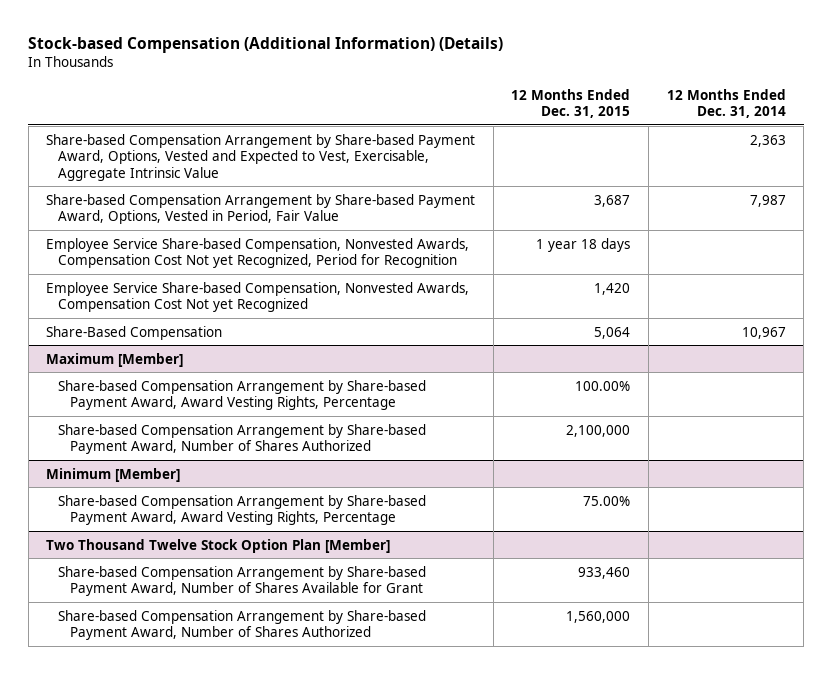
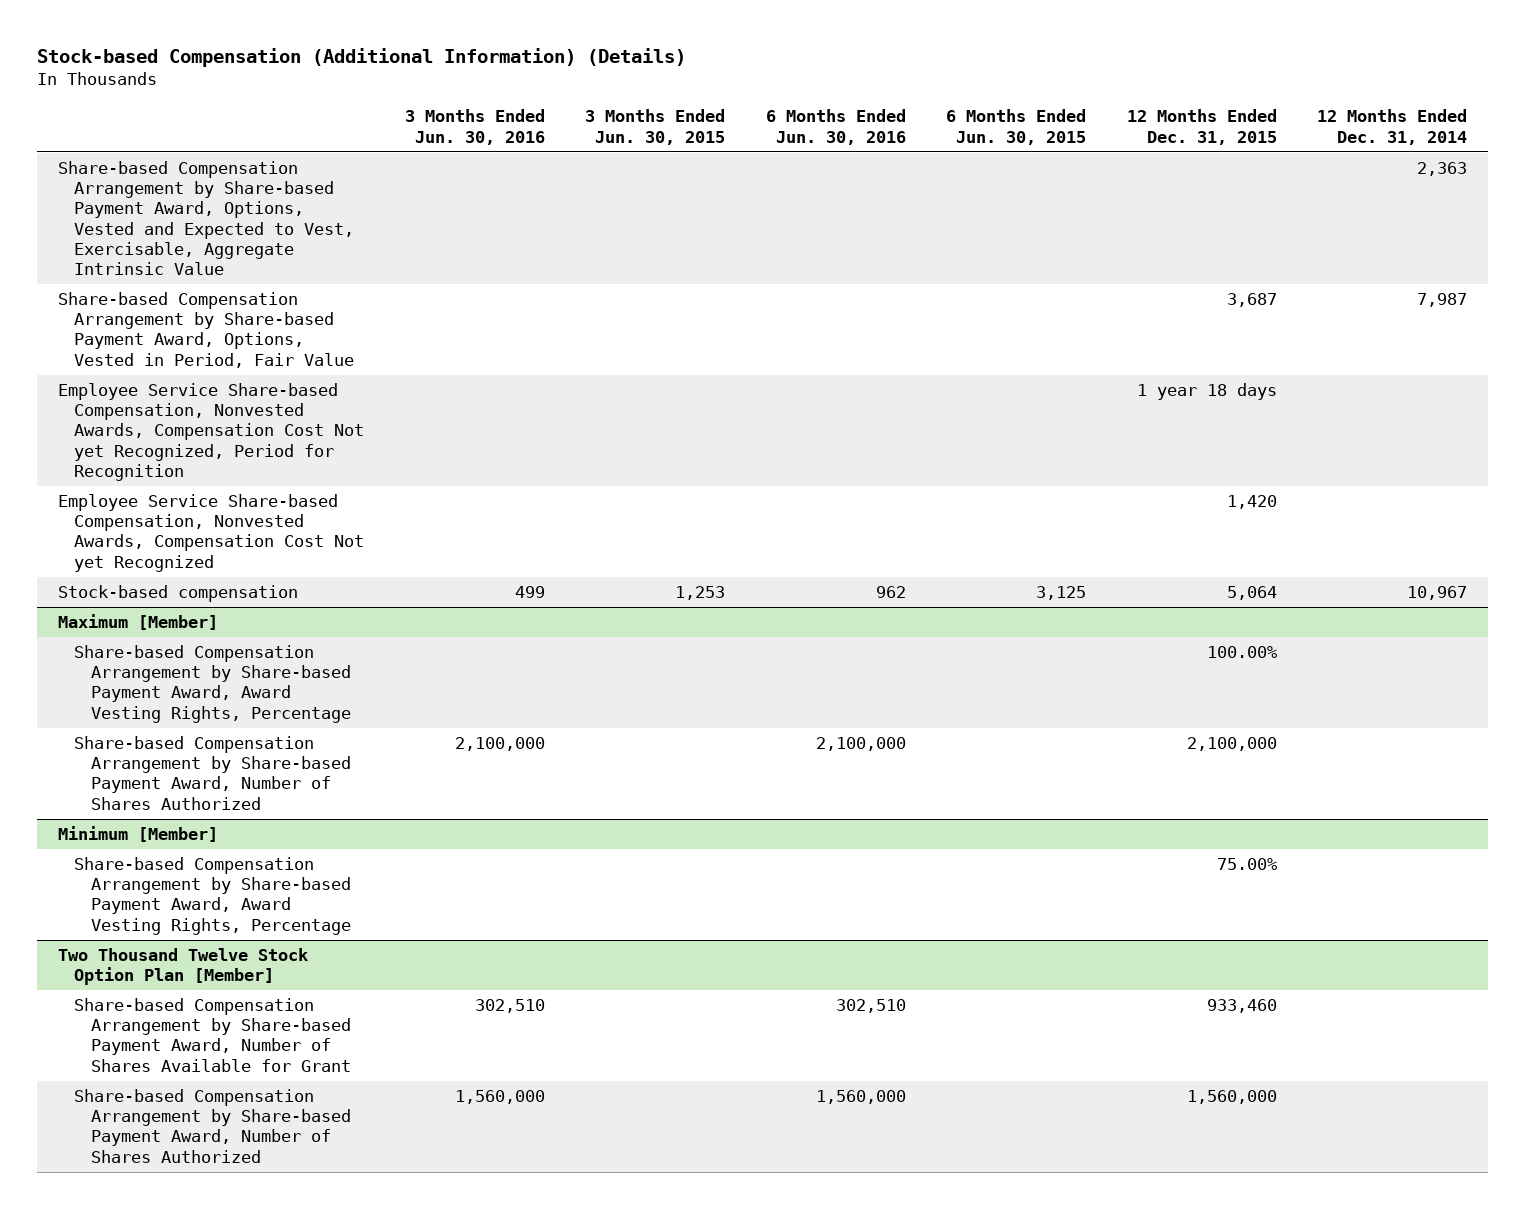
none -> [404,109,545,145] 3 Months Ended Jun. 30, 2016
none -> [585,109,726,145] 3 Months Ended Jun. 30, 2015
none -> [765,109,906,145] 6 Months Ended Jun. 30, 2016
none -> [946,109,1087,145] 6 Months Ended Jun. 30, 2015
[46,325,223,340] Share-Based Compensation -> [57,585,298,603] Stock-based compensation

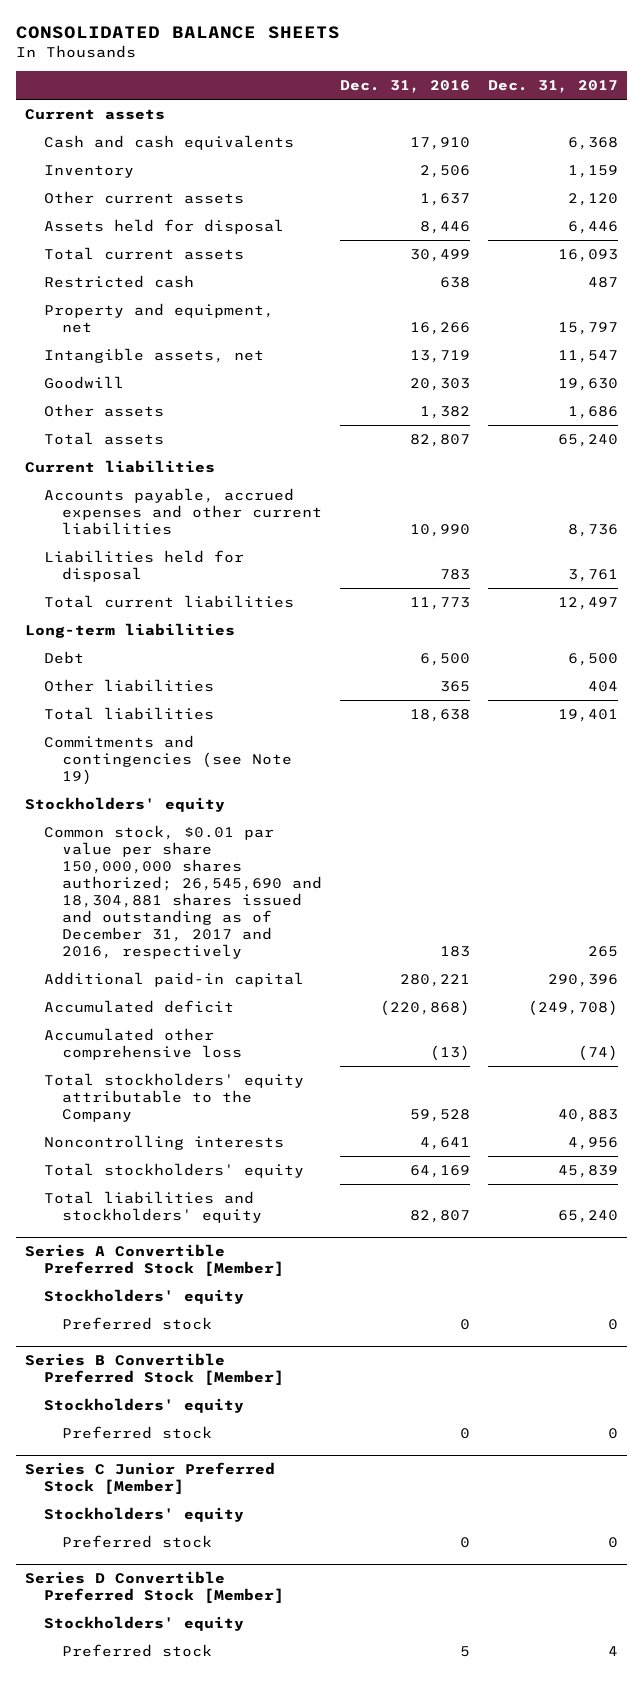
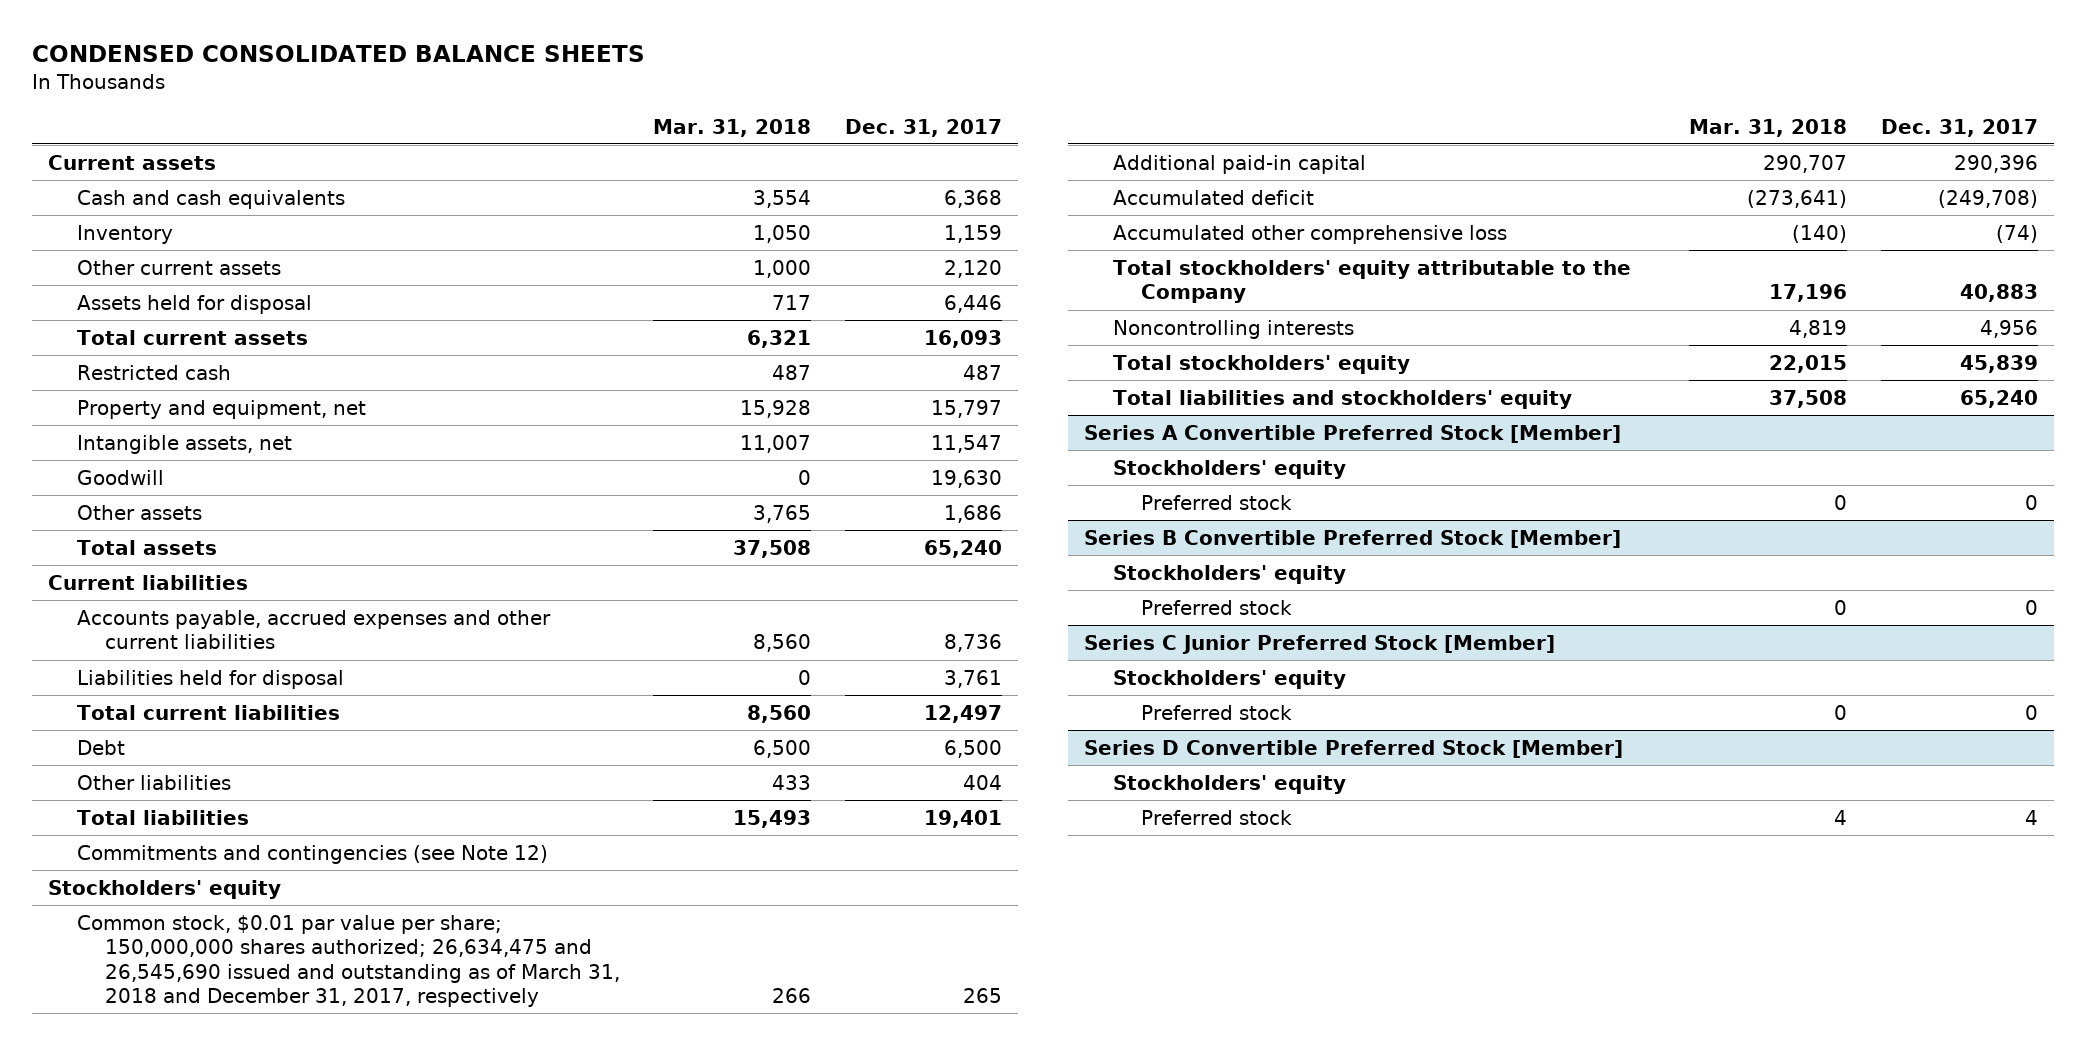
[15,25,340,39] CONSOLIDATED BALANCE SHEETS -> [31,45,645,63] CONDENSED CONSOLIDATED BALANCE SHEETS
[340,80,471,94] Dec. 31, 2016 -> none
none -> [653,118,812,137] Mar. 31, 2018
[24,622,235,638] Long-term liabilities -> none
[43,734,293,785] Commitments and contingencies (see Note 19) -> [76,844,548,864] Commitments and contingencies (see Note 12)
[43,824,323,959] Common stock, $0.01 par value per share 150,000,000 shares authorized; 26,545,690 and 18,304,881 shares issued and outstanding as of December 31, 2017 and 2016, respectively -> [76,914,620,1007] Common stock, $0.01 par value per share; 150,000,000 shares authorized; 26,634,475 and 26,545,690 issued and outstanding as of March 31, 2018 and December 31, 2017, respectively

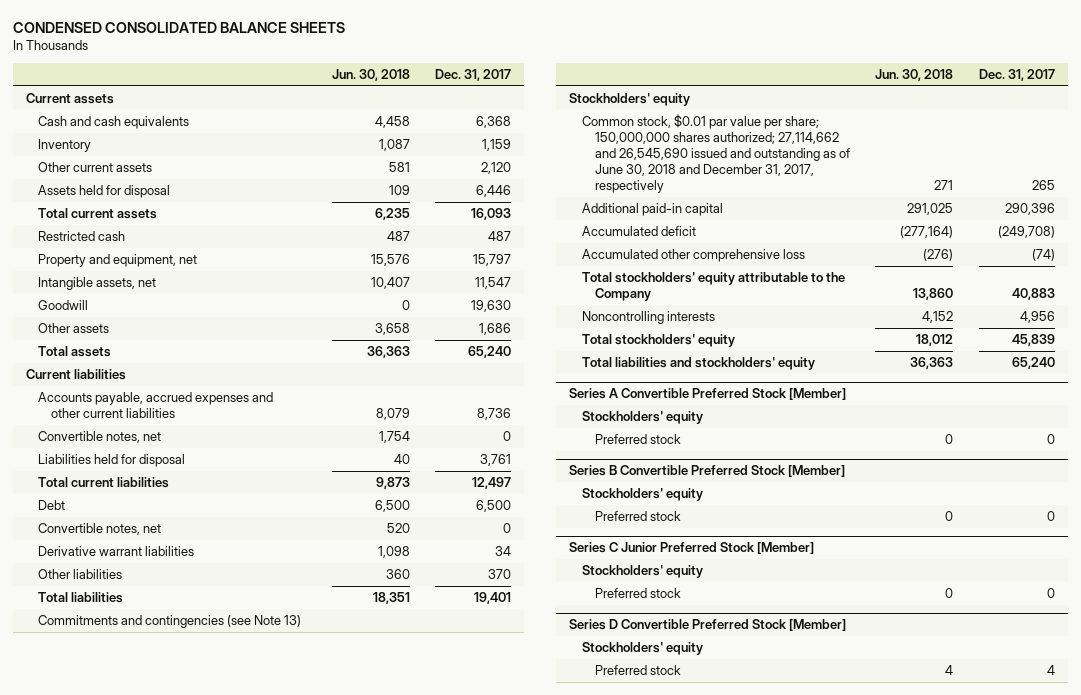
[653,118,812,137] Mar. 31, 2018 -> none
none -> [331,68,410,81] Jun. 30, 2018
none -> [38,431,162,444] Convertible notes, net
none -> [38,523,162,536] Convertible notes, net
none -> [38,546,195,557] Derivative warrant liabilities
[962,774,1002,790] 404 -> [488,569,512,580] 370
[76,844,548,864] Commitments and contingencies (see Note 12) -> [38,615,302,629] Commitments and contingencies (see Note 13)
[76,914,620,1007] Common stock, $0.01 par value per share; 150,000,000 shares authorized; 26,634,475 and 26,545,690 issued and outstanding as of March 31, 2018 and December 31, 2017, respectively -> [581,114,850,194] Common stock, $0.01 par value per share; 150,000,000 shares authorized; 27,114,662 and 26,545,690 issued and outstanding as of June 30, 2018 and December 31, 2017, respectively

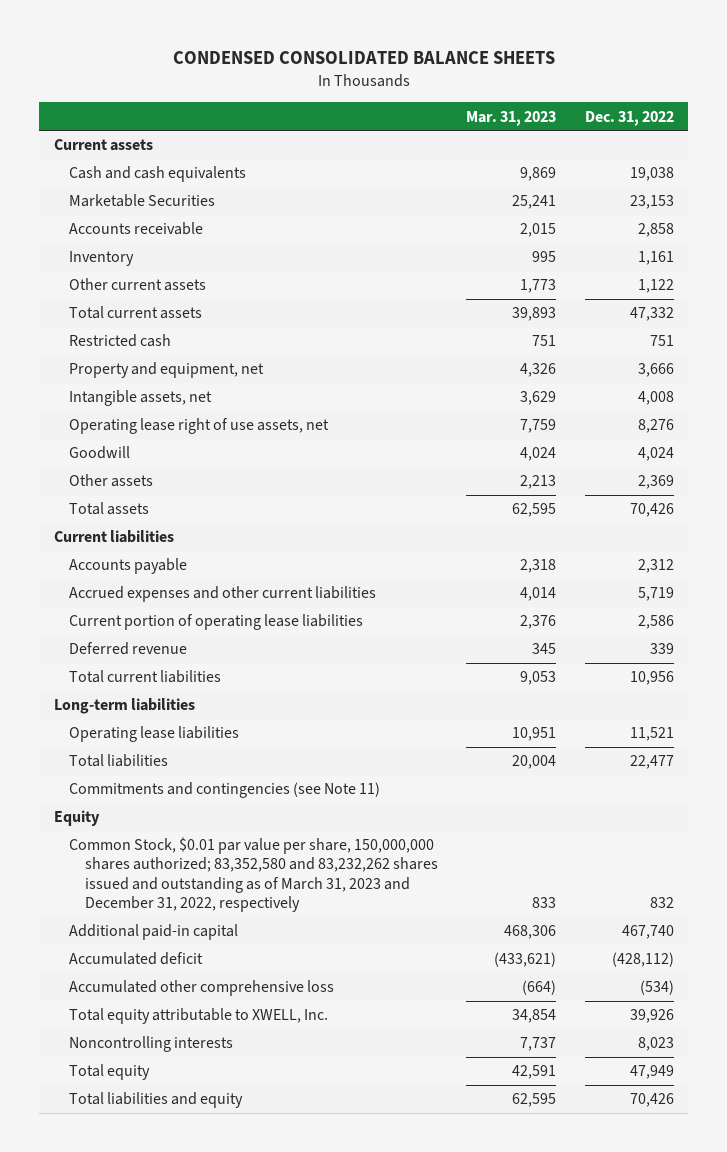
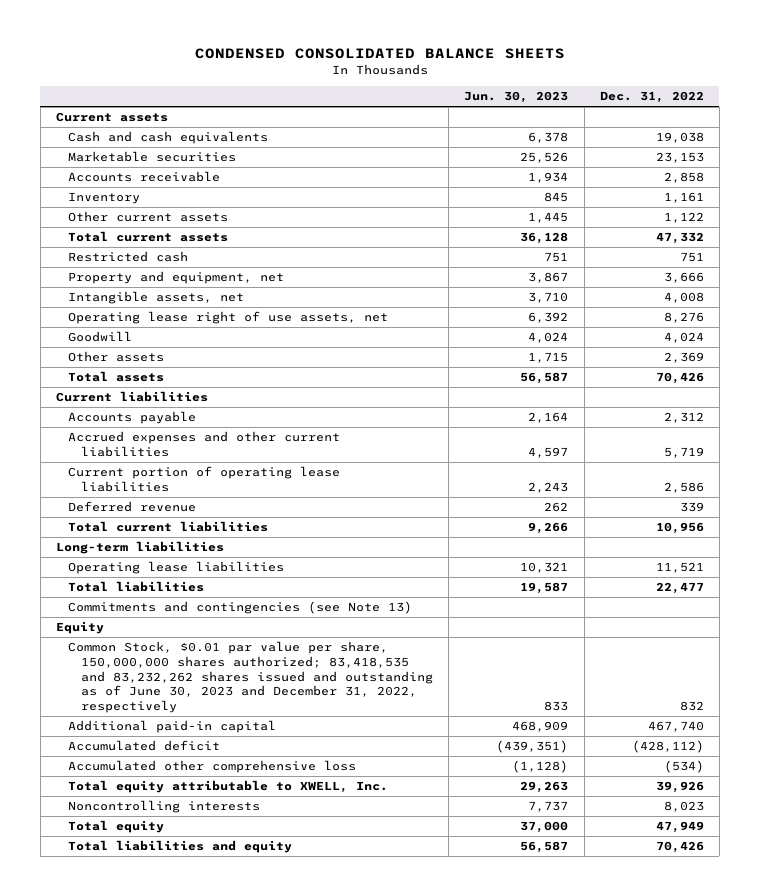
[466,110,557,126] Mar. 31, 2023 -> none
none -> [464,91,569,104] Jun. 30, 2023
[69,194,216,208] Marketable Securities -> [68,151,237,163] Marketable securities
[69,782,381,799] Commitments and contingencies (see Note 11) -> [68,601,413,615] Commitments and contingencies (see Note 13)
[69,837,438,912] Common Stock, $0.01 par value per share, 150,000,000 shares authorized; 83,352,580 and 83,232,262 shares issued and outstanding as of March 31, 2023 and December 31, 2022, respectively -> [68,641,433,713] Common Stock, $0.01 par value per share, 150,000,000 shares authorized; 83,418,535 and 83,232,262 shares issued and outstanding as of June 30, 2023 and December 31, 2022, respectively

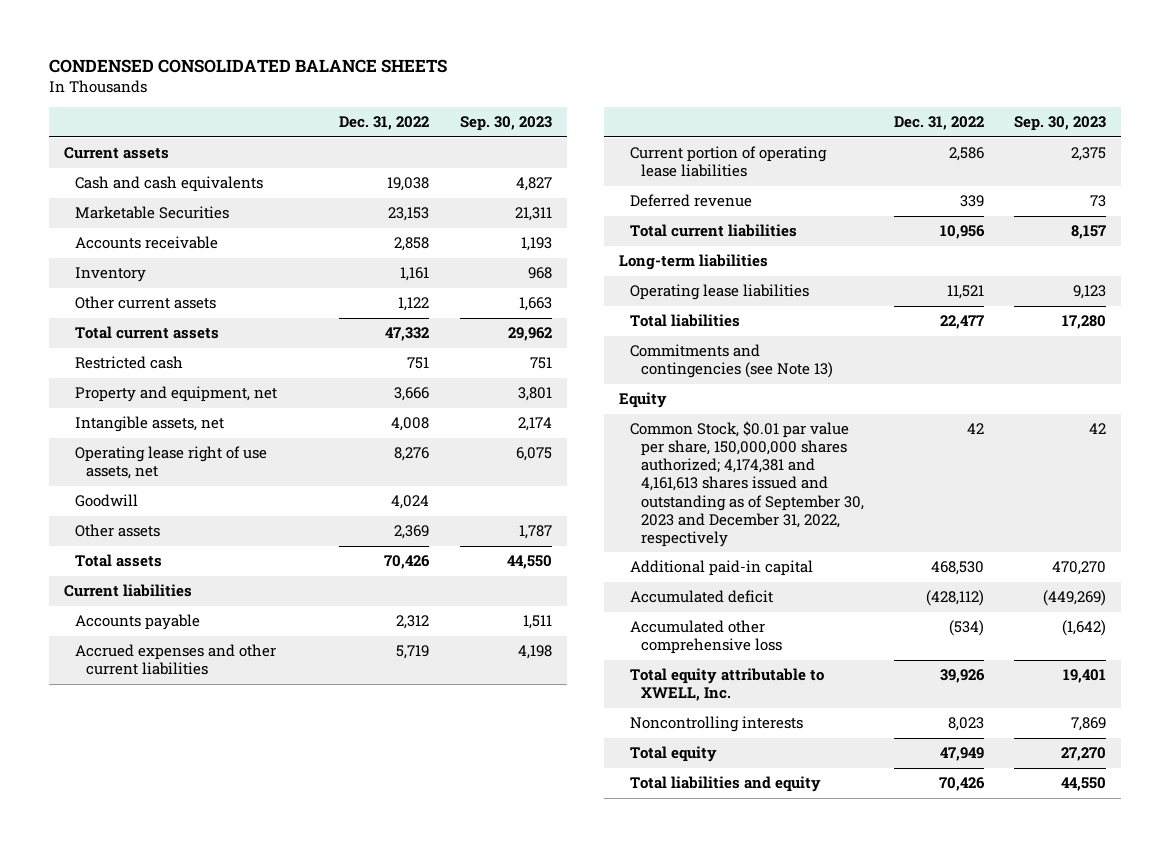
[464,91,569,104] Jun. 30, 2023 -> none
none -> [459,116,552,132] Sep. 30, 2023
[68,151,237,163] Marketable securities -> [75,206,230,220] Marketable Securities
[68,641,433,713] Common Stock, $0.01 par value per share, 150,000,000 shares authorized; 83,418,535 and 83,232,262 shares issued and outstanding as of June 30, 2023 and December 31, 2022, respectively -> [629,421,864,547] Common Stock, $0.01 par value per share, 150,000,000 shares authorized; 4,174,381 and 4,161,613 shares issued and outstanding as of September 30, 2023 and December 31, 2022, respectively
[679,700,704,711] 832 -> [966,423,984,435] 42
[647,721,704,733] 467,740 -> [930,561,984,576] 468,530

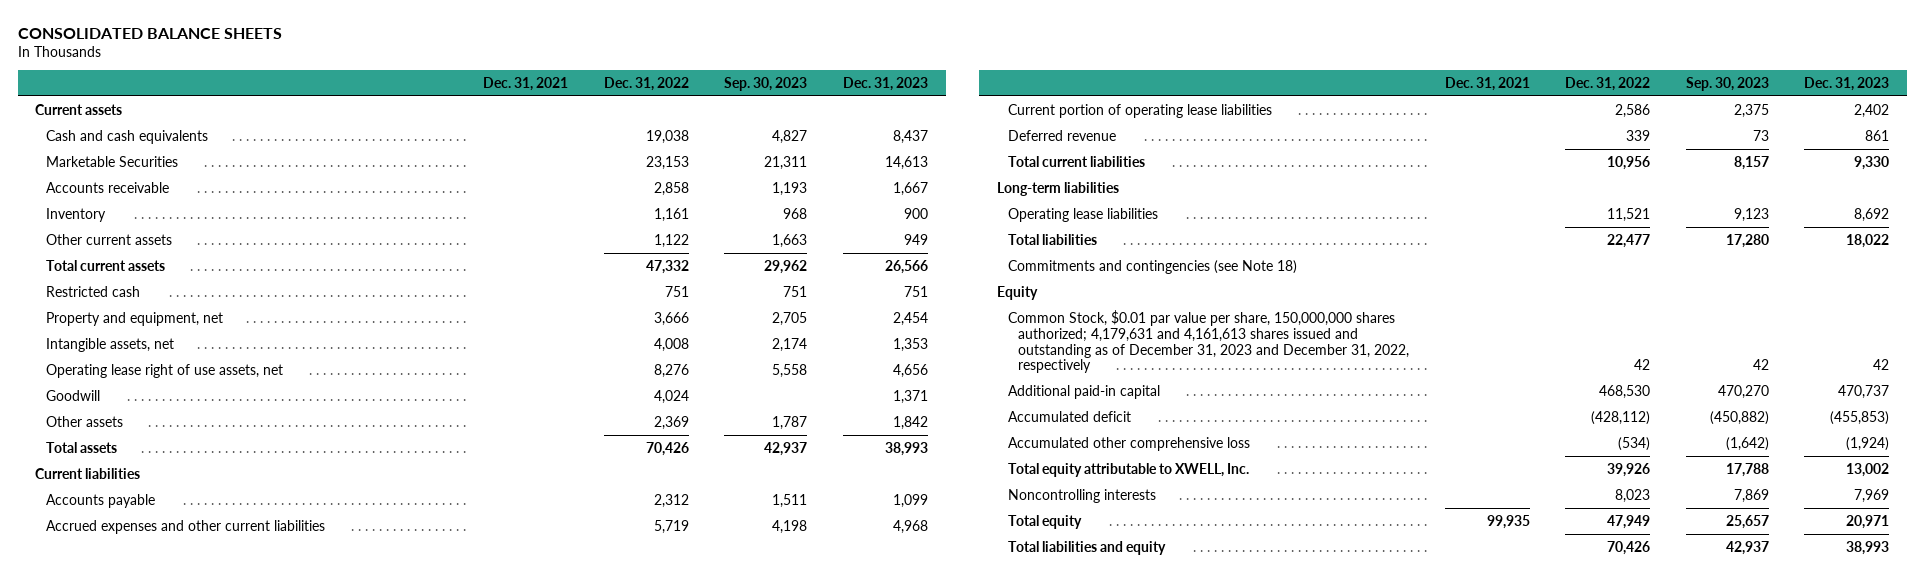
[49,59,448,74] CONDENSED CONSOLIDATED BALANCE SHEETS -> [17,27,282,39] CONSOLIDATED BALANCE SHEETS
none -> [483,76,569,91] Dec. 31, 2021
none -> [842,76,928,91] Dec. 31, 2023
[517,387,552,402] 3,801 -> [772,311,808,326] 2,705
[515,447,552,462] 6,075 -> [772,363,808,378] 5,558
[506,555,552,570] 44,550 -> [764,441,808,456] 42,937
[629,344,833,379] Commitments and contingencies (see Note 13) -> [1007,259,1297,274] Commitments and contingencies (see Note 18)
[629,421,864,547] Common Stock, $0.01 par value per share, 150,000,000 shares authorized; 4,174,381 and 4,161,613 shares issued and outstanding as of September 30, 2023 and December 31, 2022, respectively -> [1007,309,1410,374] Common Stock, $0.01 par value per share, 150,000,000 shares authorized; 4,179,631 and 4,161,613 shares issued and outstanding as of December 31, 2023 and December 31, 2022, respectively
[1042,590,1106,607] (449,269) -> [1709,410,1769,425] (450,882)
[1062,669,1106,684] 19,401 -> [1725,462,1769,477] 17,788
[1060,747,1106,762] 27,270 -> [1725,514,1769,529] 25,657
[1060,777,1106,792] 44,550 -> [1725,540,1769,555] 42,937

